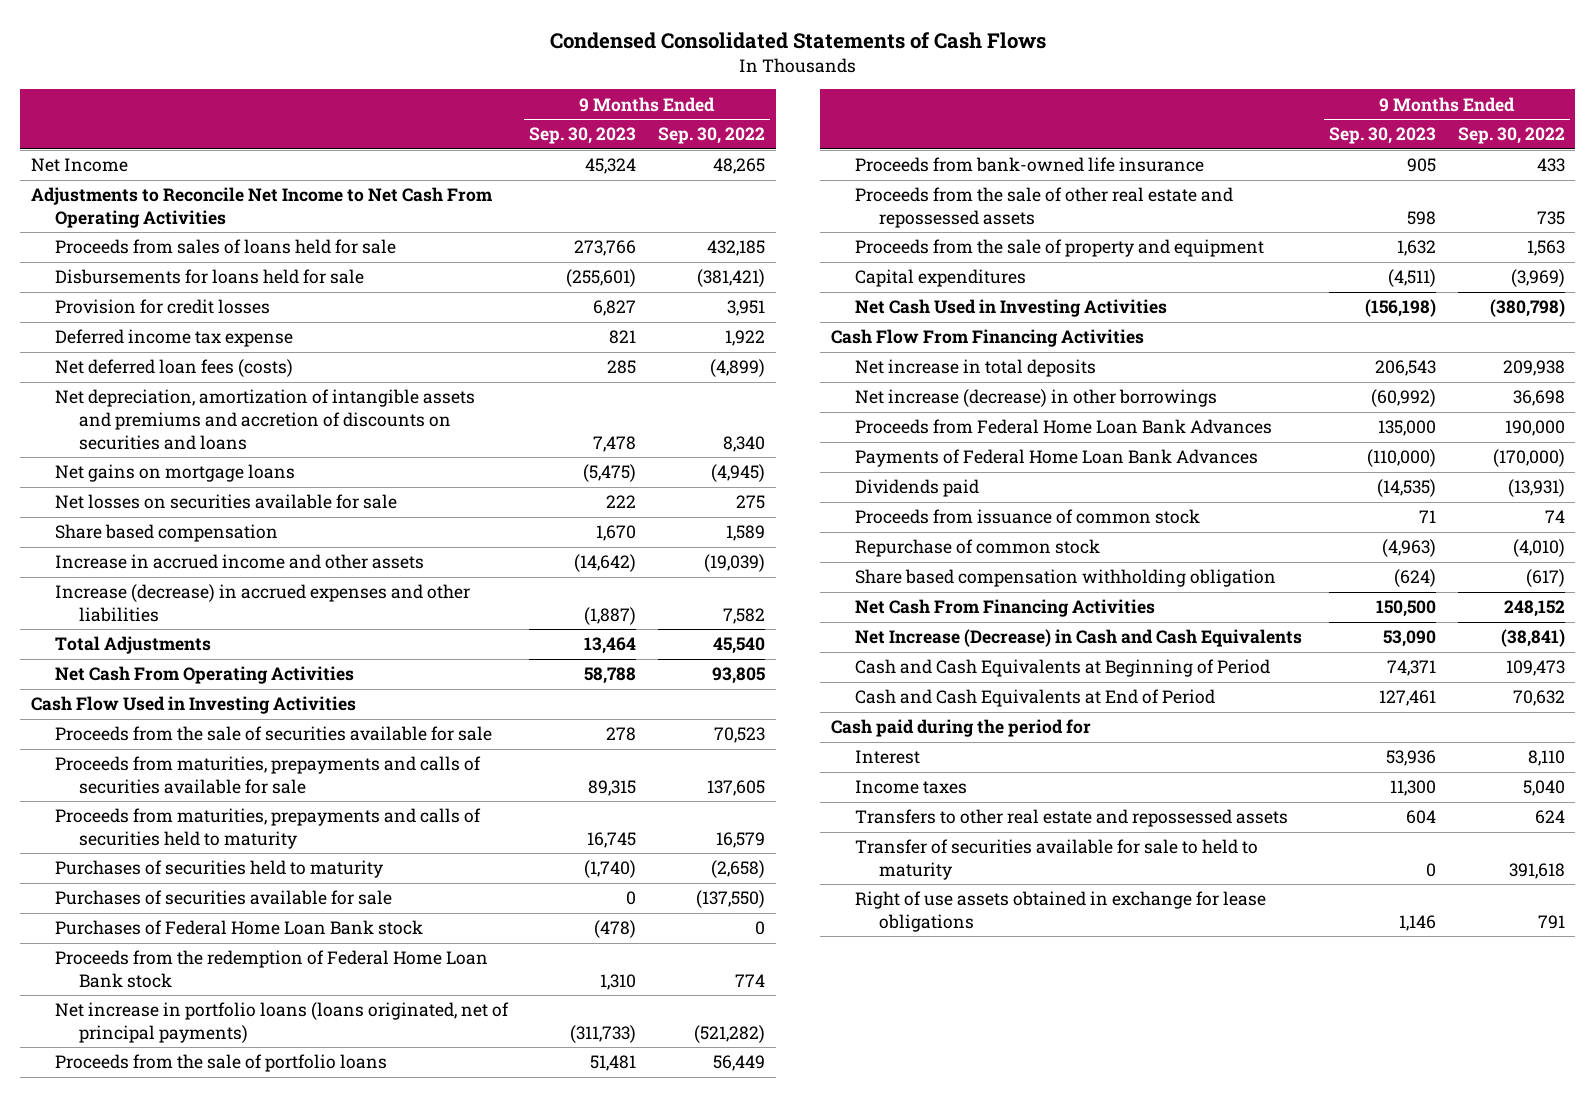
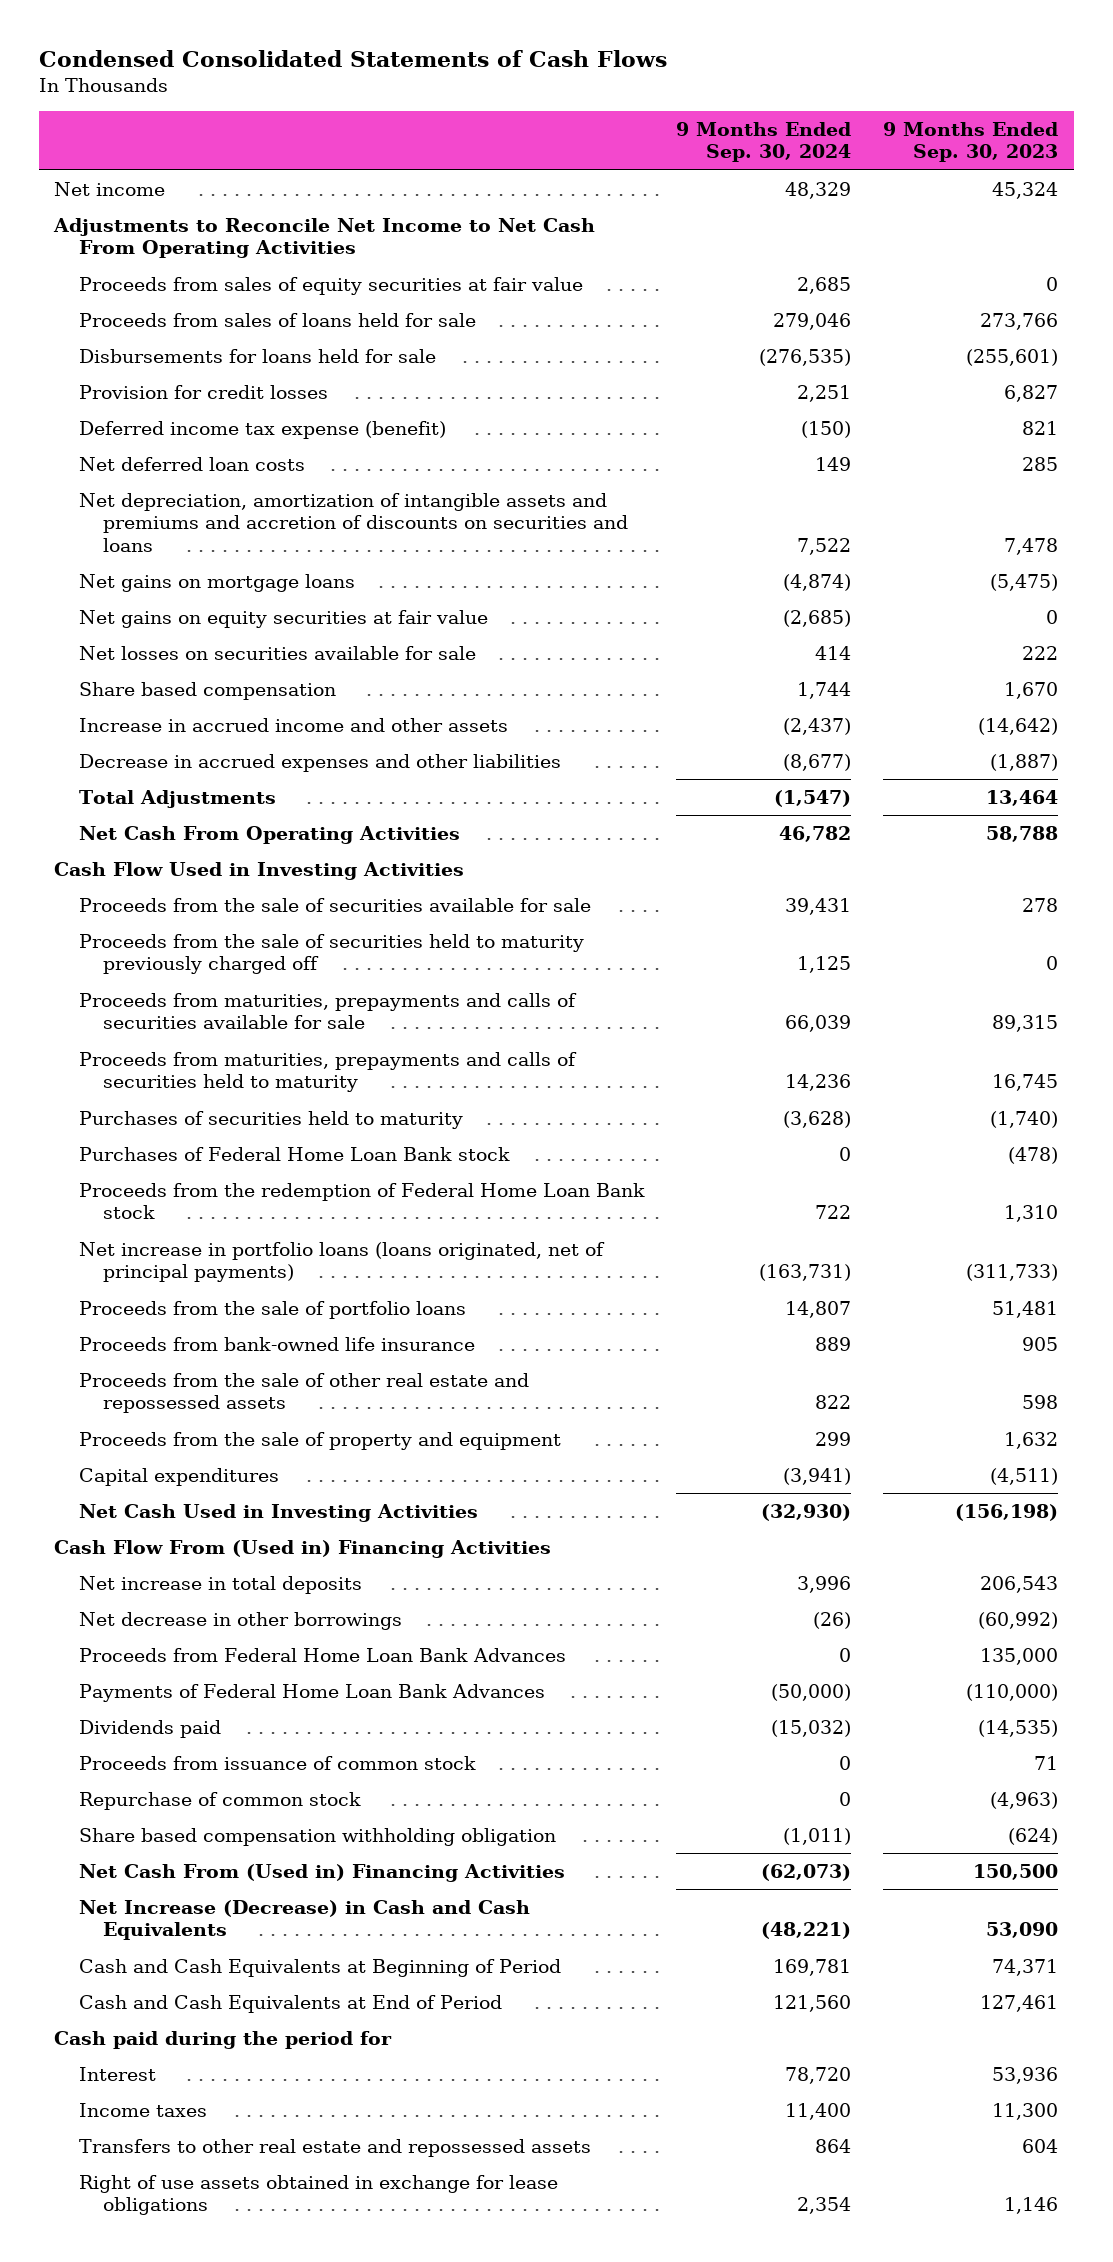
[657,127,765,145] Sep. 30, 2022 -> none
none -> [676,122,852,163] 9 Months Ended Sep. 30, 2024
[30,158,128,173] Net Income -> [54,181,166,196] Net income
none -> [78,276,583,295] Proceeds from sales of equity securities at fair value
[55,329,294,348] Deferred income tax expense -> [78,420,446,439] Deferred income tax expense (benefit)
[55,359,294,378] Net deferred loan fees (costs) -> [78,456,305,471] Net deferred loan costs
none -> [78,609,488,628] Net gains on equity securities at fair value
[55,584,471,622] Increase (decrease) in accrued expenses and other liabilities -> [78,753,561,772] Decrease in accrued expenses and other liabilities
none -> [78,933,584,975] Proceeds from the sale of securities held to maturity previously charged off
[55,890,393,906] Purchases of securities available for sale -> none
[830,329,1144,348] Cash Flow From Financing Activities -> [54,1539,552,1558] Cash Flow From (Used in) Financing Activities
[854,389,1217,408] Net increase (decrease) in other borrowings -> [78,1611,402,1630] Net decrease in other borrowings
[854,599,1155,618] Net Cash From Financing Activities -> [78,1863,565,1882] Net Cash From (Used in) Financing Activities
[854,839,1258,880] Transfer of securities available for sale to held to maturity -> none

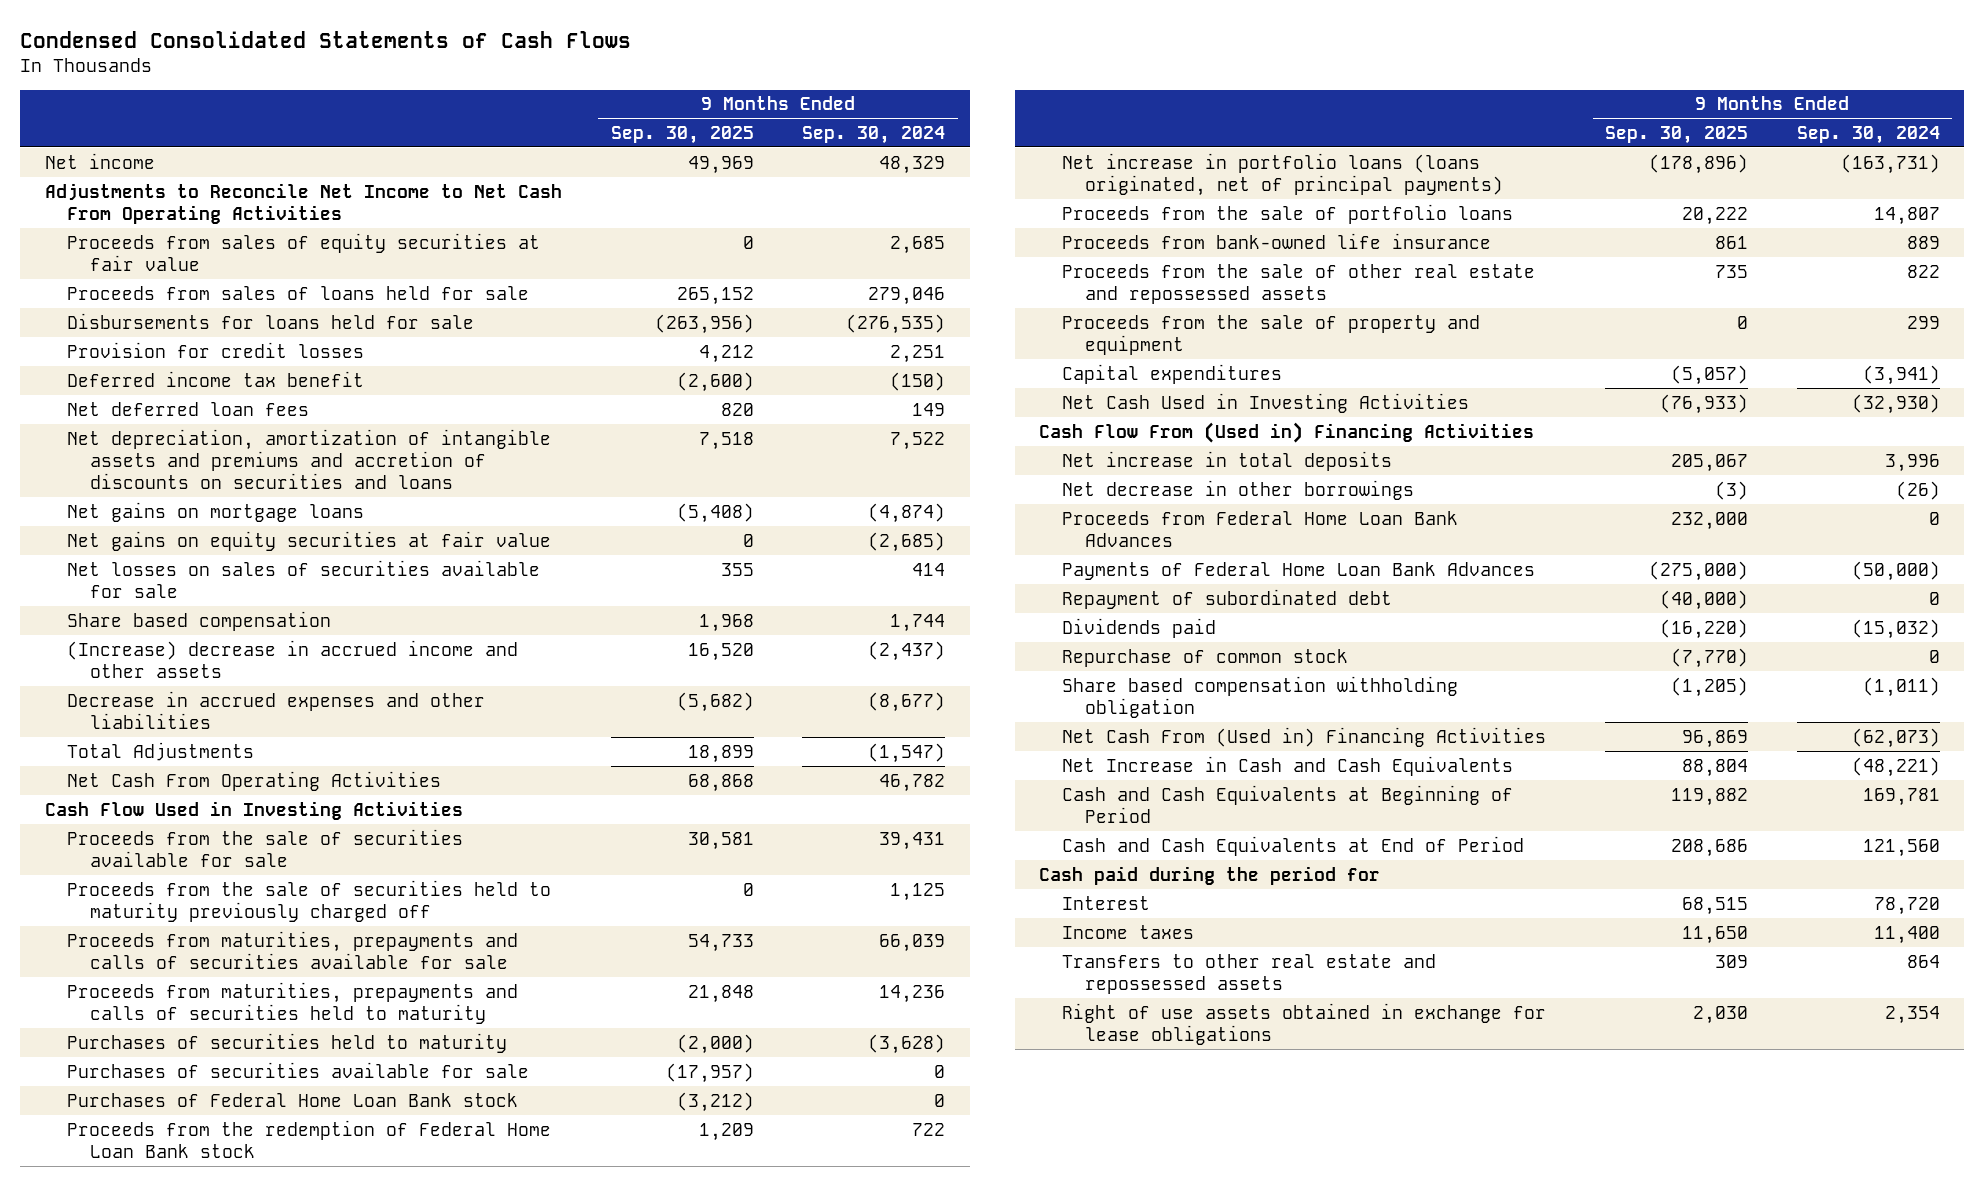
[883,122,1059,163] 9 Months Ended Sep. 30, 2023 -> none
none -> [610,125,754,144] Sep. 30, 2025
[78,420,446,439] Deferred income tax expense (benefit) -> [67,370,365,387] Deferred income tax benefit
[78,456,305,471] Net deferred loan costs -> [67,401,310,416] Net deferred loan fees
[78,645,476,660] Net losses on securities available for sale -> [67,559,541,598] Net losses on sales of securities available for sale
[78,717,508,732] Increase in accrued income and other assets -> [67,639,519,678] (Increase) decrease in accrued income and other assets
none -> [67,1061,530,1078] Purchases of securities available for sale
none -> [1061,588,1392,609] Repayment of subordinated debt
[78,1755,476,1770] Proceeds from issuance of common stock -> none
[78,1899,530,1941] Net Increase (Decrease) in Cash and Cash Equivalents -> [1061,755,1513,776] Net Increase in Cash and Cash Equivalents

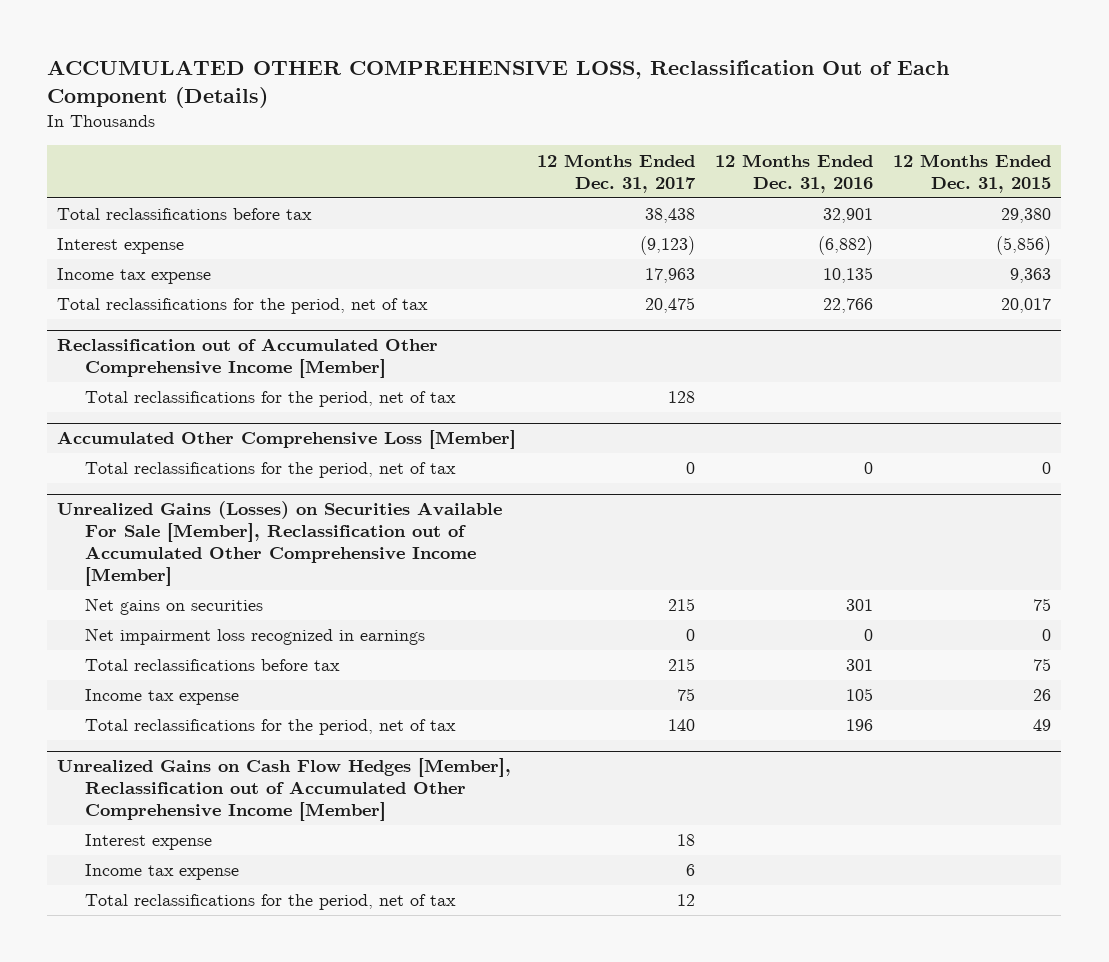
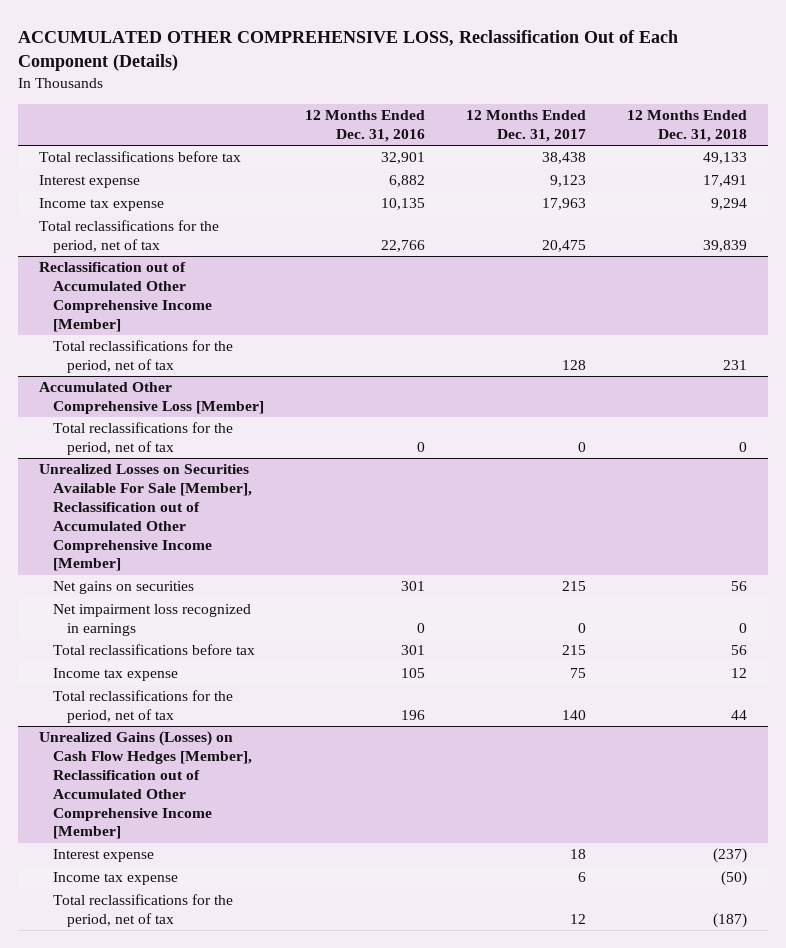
[893,153,1052,193] 12 Months Ended Dec. 31, 2015 -> none
none -> [627,110,748,142] 12 Months Ended Dec. 31, 2018
[639,236,695,256] (9,123) -> [549,175,586,188] 9,123
[817,236,873,256] (6,882) -> [388,175,425,188] 6,882
[57,501,503,587] Unrealized Gains (Losses) on Securities Available For Sale [Member], Reclassification out of Accumulated Other Comprehensive Income [Member] -> [38,464,252,572] Unrealized Losses on Securities Available For Sale [Member], Reclassification out of Accumulated Other Comprehensive Income [Member]
[57,758,512,822] Unrealized Gains on Cash Flow Hedges [Member], Reclassification out of Accumulated Other Comprehensive Income [Member] -> [38,731,252,840] Unrealized Gains (Losses) on Cash Flow Hedges [Member], Reclassification out of Accumulated Other Comprehensive Income [Member]

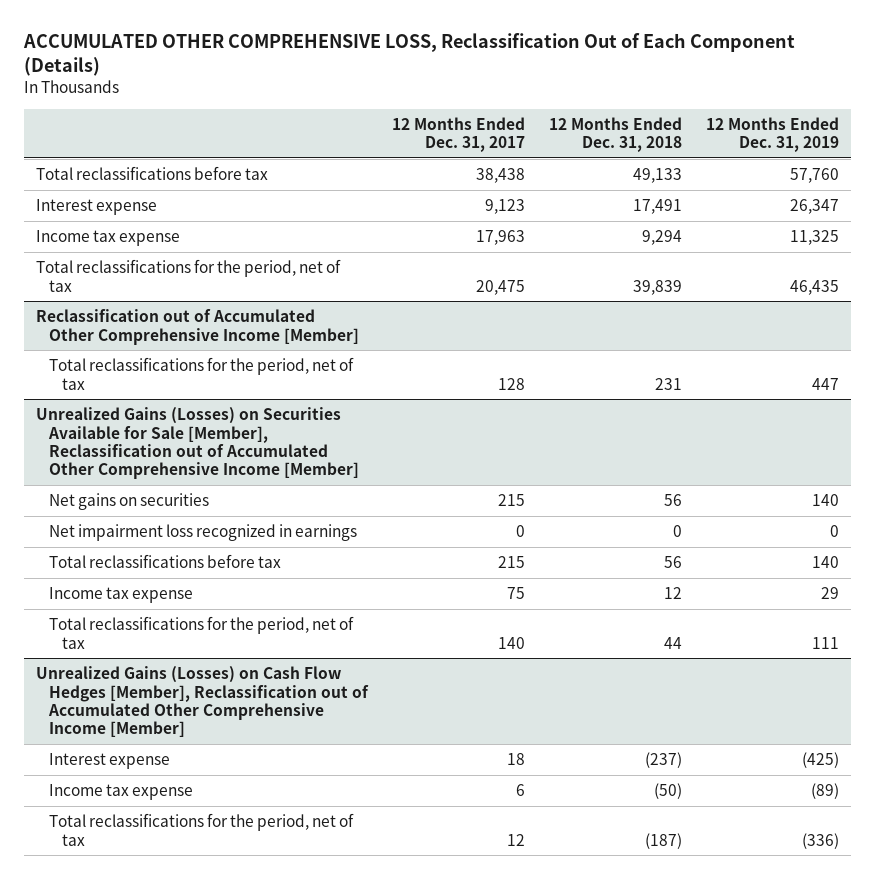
[304,110,425,142] 12 Months Ended Dec. 31, 2016 -> none
none -> [705,116,839,153] 12 Months Ended Dec. 31, 2019
[38,382,264,415] Accumulated Other Comprehensive Loss [Member] -> none
[52,422,233,456] Total reclassifications for the period, net of tax -> none
[38,464,252,572] Unrealized Losses on Securities Available For Sale [Member], Reclassification out of Accumulated Other Comprehensive Income [Member] -> [35,407,359,480] Unrealized Gains (Losses) on Securities Available for Sale [Member], Reclassification out of Accumulated Other Comprehensive Income [Member]

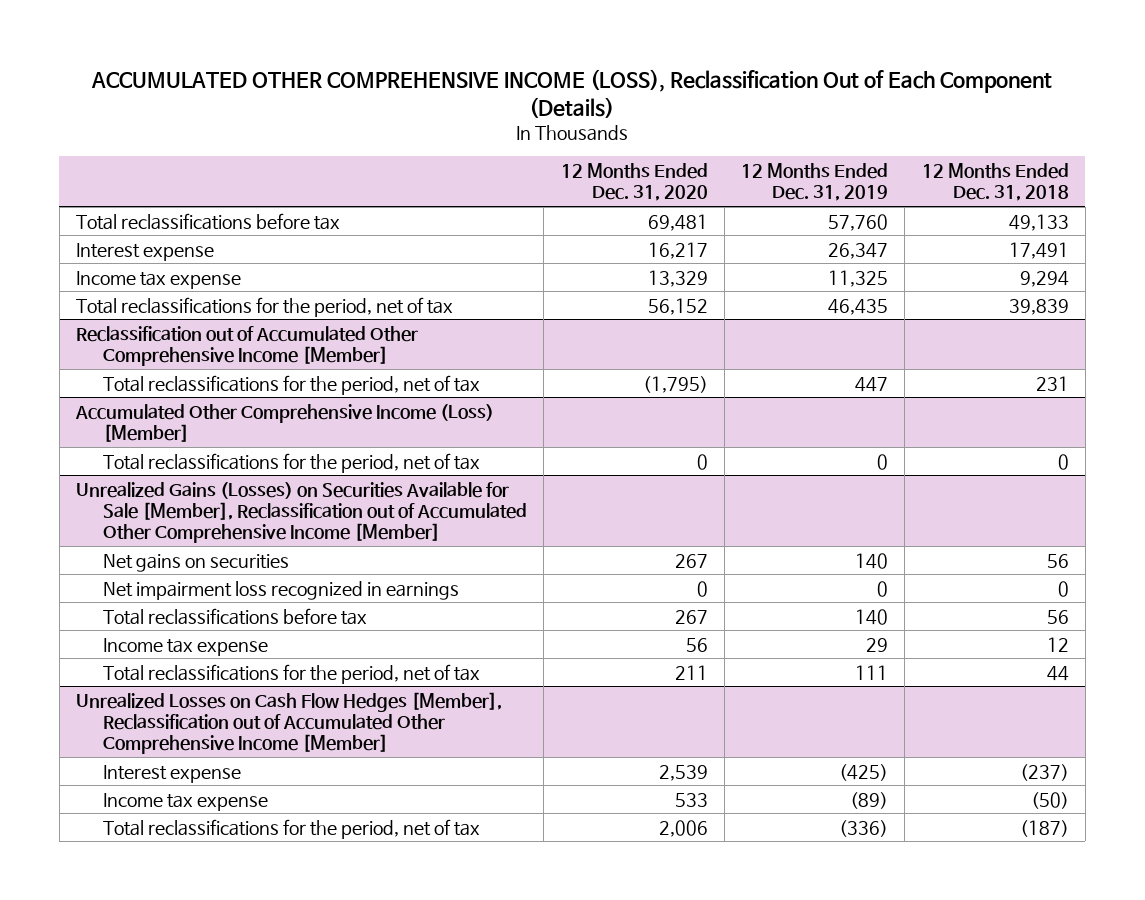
[22,33,795,77] ACCUMULATED OTHER COMPREHENSIVE LOSS, Reclassification Out of Each Component (Details) -> [91,68,1053,118] ACCUMULATED OTHER COMPREHENSIVE INCOME (LOSS), Reclassification Out of Each Component (Details)
[391,116,525,153] 12 Months Ended Dec. 31, 2017 -> none
none -> [560,163,708,202] 12 Months Ended Dec. 31, 2020
none -> [74,403,494,442] Accumulated Other Comprehensive Income (Loss) [Member]
none -> [103,452,481,473] Total reclassifications for the period, net of tax
[35,666,369,738] Unrealized Gains (Losses) on Cash Flow Hedges [Member], Reclassification out of Accumulated Other Comprehensive Income [Member] -> [75,691,502,755] Unrealized Losses on Cash Flow Hedges [Member], Reclassification out of Accumulated Other Comprehensive Income [Member]

